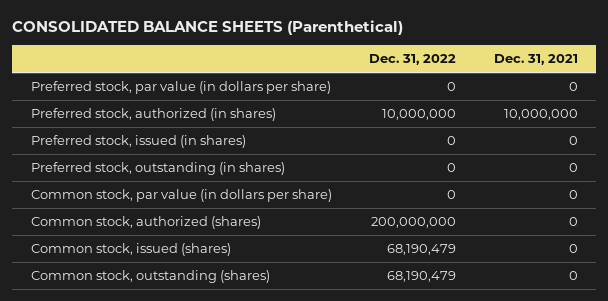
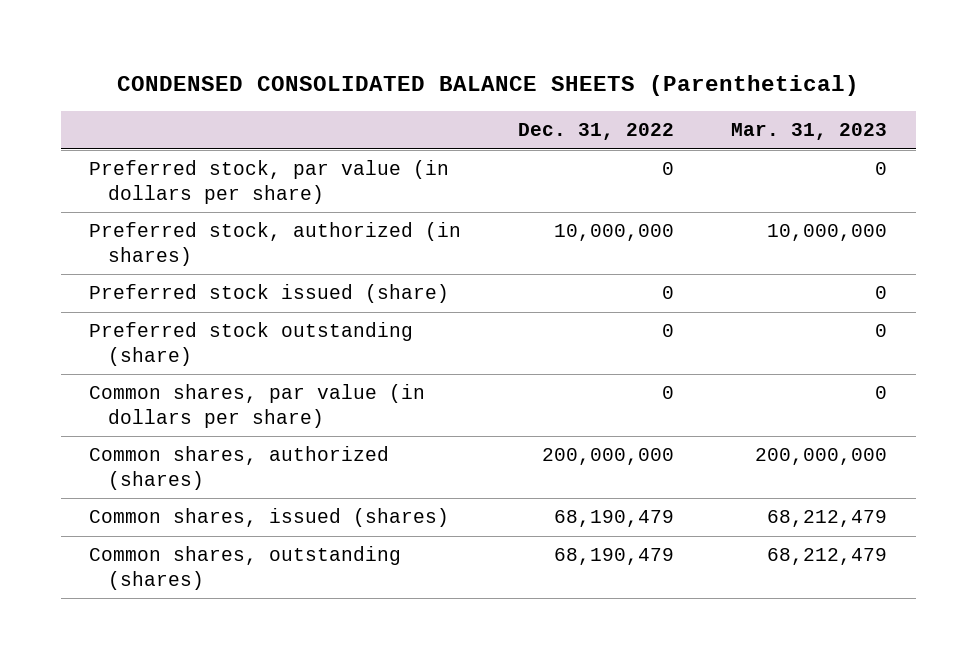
[11,20,403,36] CONSOLIDATED BALANCE SHEETS (Parenthetical) -> [117,75,860,97] CONDENSED CONSOLIDATED BALANCE SHEETS (Parenthetical)
[493,54,578,66] Dec. 31, 2021 -> none
none -> [731,123,888,141] Mar. 31, 2023
[30,134,246,148] Preferred stock, issued (in shares) -> [89,284,450,304] Preferred stock issued (share)
[30,161,285,175] Preferred stock, outstanding (in shares) -> [89,322,414,366] Preferred stock outstanding (share)
[30,188,332,202] Common stock, par value (in dollars per share) -> [89,384,426,428] Common shares, par value (in dollars per share)
[30,215,261,229] Common stock, authorized (shares) -> [89,446,390,490] Common shares, authorized (shares)
[30,242,231,256] Common stock, issued (shares) -> [89,508,450,528] Common shares, issued (shares)
[30,269,270,283] Common stock, outstanding (shares) -> [89,546,402,590] Common shares, outstanding (shares)

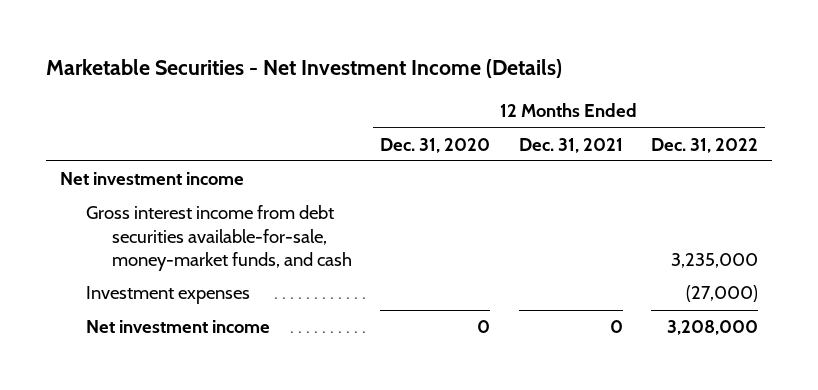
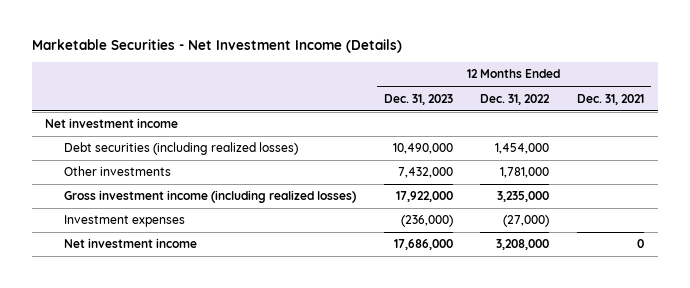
[380,137,491,153] Dec. 31, 2020 -> none
none -> [383,93,453,105] Dec. 31, 2023
none -> [64,142,299,156] Debt securities (including realized losses)
none -> [64,166,172,177] Other investments
[86,205,352,271] Gross interest income from debt securities available-for-sale, money-market funds, and cash -> [64,190,357,204] Gross investment income (including realized losses)

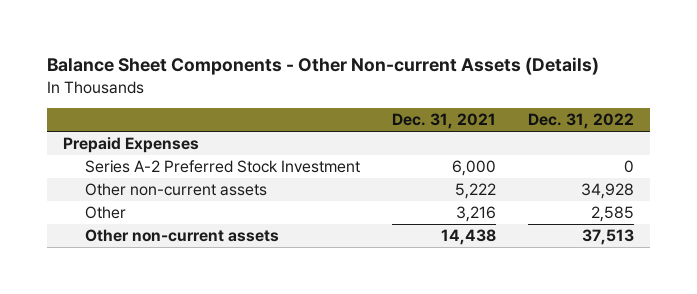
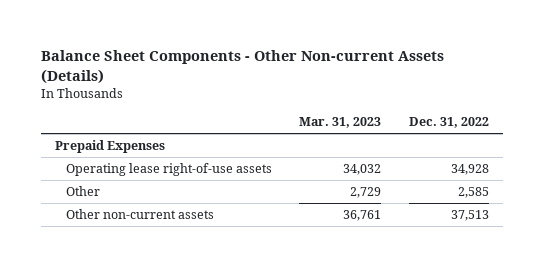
[391,113,496,130] Dec. 31, 2021 -> none
none -> [299,117,382,129] Mar. 31, 2023
[84,160,360,174] Series A-2 Preferred Stock Investment -> none
[84,183,267,197] Other non-current assets -> [65,162,272,176] Operating lease right-of-use assets

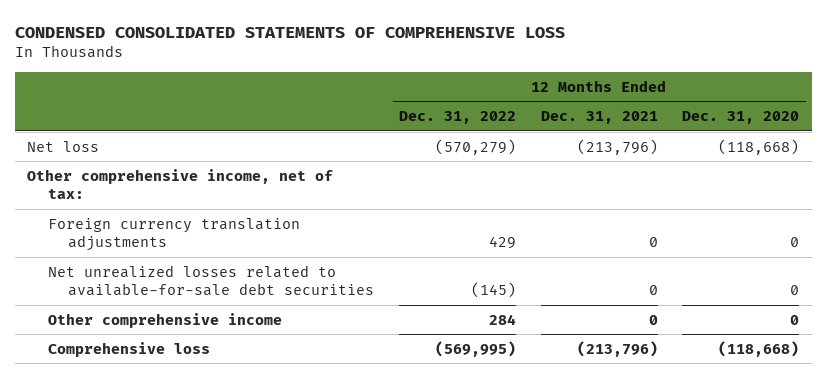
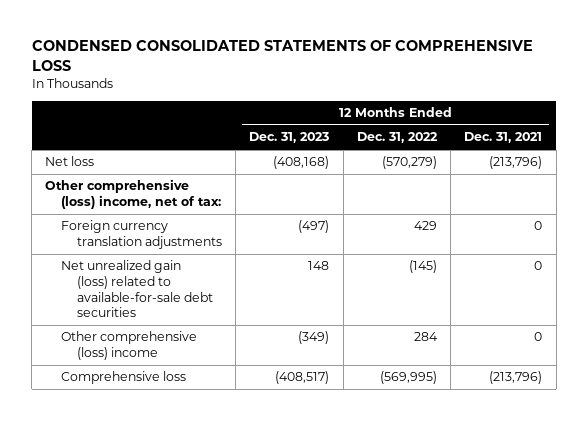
[682,110,800,124] Dec. 31, 2020 -> none
none -> [249,132,330,144] Dec. 31, 2023
[27,168,334,200] Other comprehensive income, net of tax: -> [45,179,222,209] Other comprehensive (loss) income, net of tax:
[47,264,375,297] Net unrealized losses related to available-for-sale debt securities -> [61,260,213,318] Net unrealized gain (loss) related to available-for-sale debt securities
[47,312,282,328] Other comprehensive income -> [61,331,198,360] Other comprehensive (loss) income

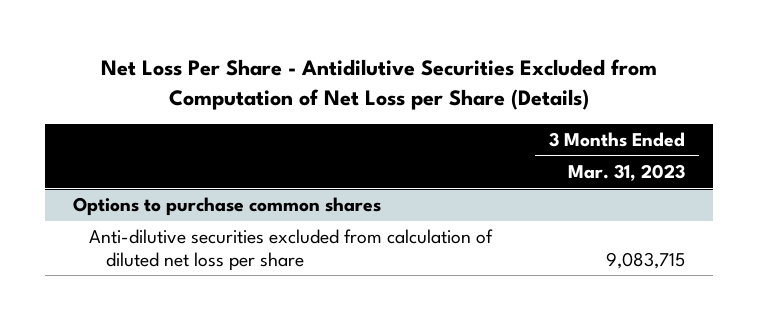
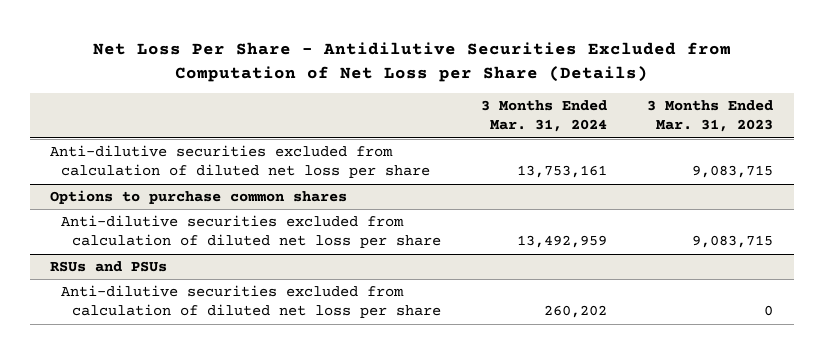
none -> [481,99,608,133] 3 Months Ended Mar. 31, 2024
none -> [50,145,430,179] Anti-dilutive securities excluded from calculation of diluted net loss per share
none -> [50,261,168,273] RSUs and PSUs
none -> [60,285,441,319] Anti-dilutive securities excluded from calculation of diluted net loss per share

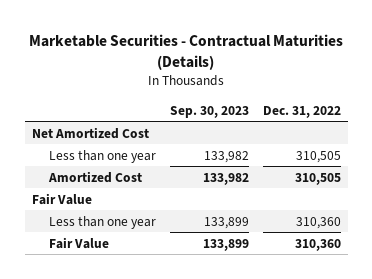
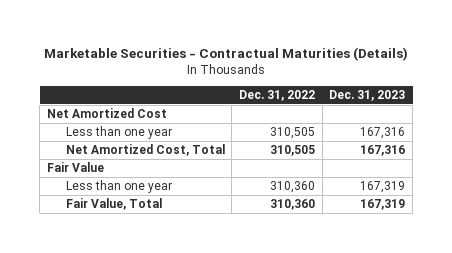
[169,105,249,118] Sep. 30, 2023 -> none
none -> [329,89,406,101] Dec. 31, 2023
[48,170,143,183] Amortized Cost -> [65,144,225,157] Net Amortized Cost, Total
[49,236,110,249] Fair Value -> [65,198,162,211] Fair Value, Total

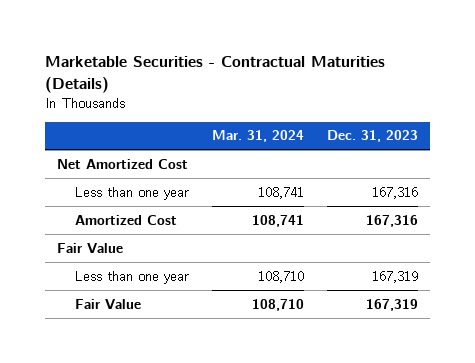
[239,89,316,101] Dec. 31, 2022 -> none
none -> [212,130,305,143] Mar. 31, 2024
[65,144,225,157] Net Amortized Cost, Total -> [75,214,178,225] Amortized Cost
[65,198,162,211] Fair Value, Total -> [75,298,142,309] Fair Value

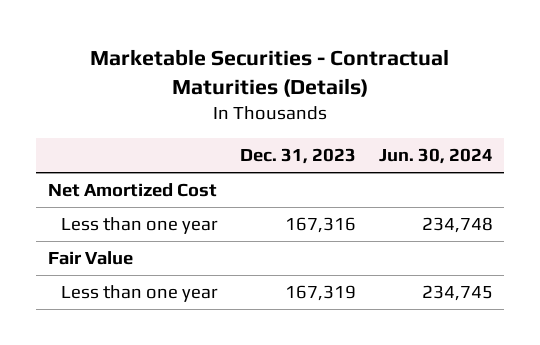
[212,130,305,143] Mar. 31, 2024 -> none
none -> [378,147,493,164] Jun. 30, 2024
[75,214,178,225] Amortized Cost -> none
[75,298,142,309] Fair Value -> none

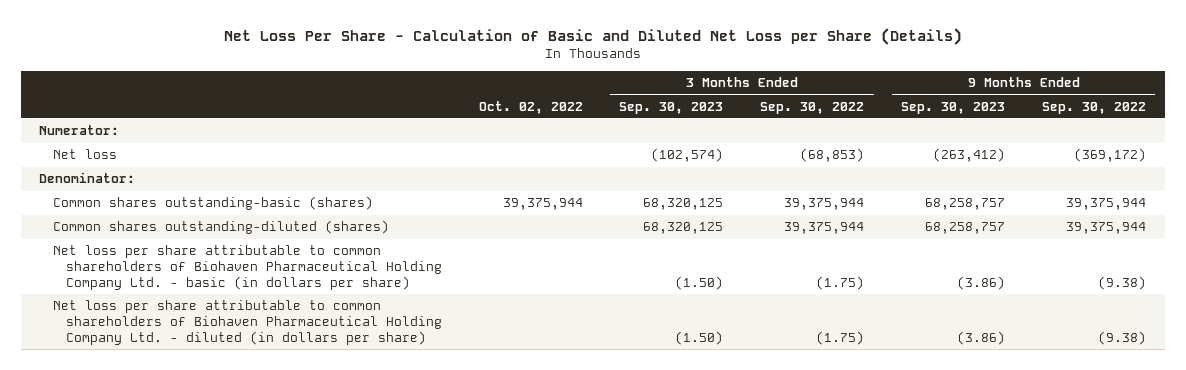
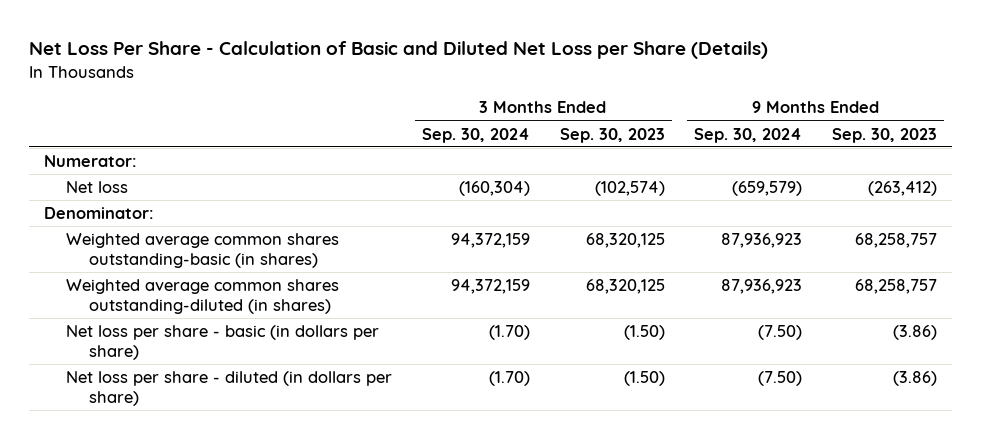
[478,100,583,114] Oct. 02, 2022 -> none
[760,101,865,114] Sep. 30, 2022 -> none
[1042,101,1147,114] Sep. 30, 2022 -> none
none -> [422,127,531,143] Sep. 30, 2024
none -> [694,127,803,143] Sep. 30, 2024
[52,196,373,211] Common shares outstanding-basic (shares) -> [66,233,340,268] Weighted average common shares outstanding-basic (in shares)
[52,220,389,235] Common shares outstanding-diluted (shares) -> [66,279,340,314] Weighted average common shares outstanding-diluted (in shares)
[52,245,442,291] Net loss per share attributable to common shareholders of Biohaven Pharmaceutical Holding Company Ltd. - basic (in dollars per share) -> [66,325,380,360] Net loss per share - basic (in dollars per share)
[52,300,442,346] Net loss per share attributable to common shareholders of Biohaven Pharmaceutical Holding Company Ltd. - diluted (in dollars per share) -> [66,371,393,406] Net loss per share - diluted (in dollars per share)

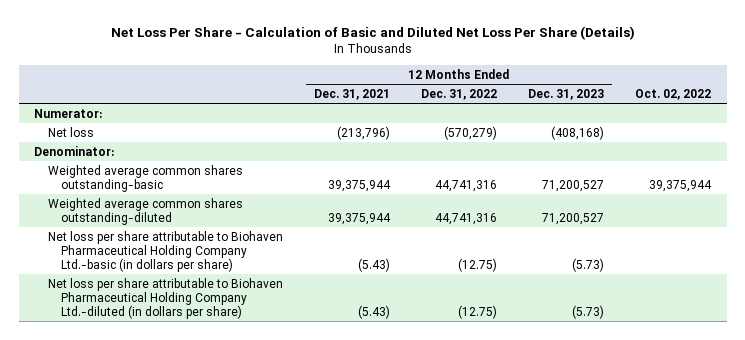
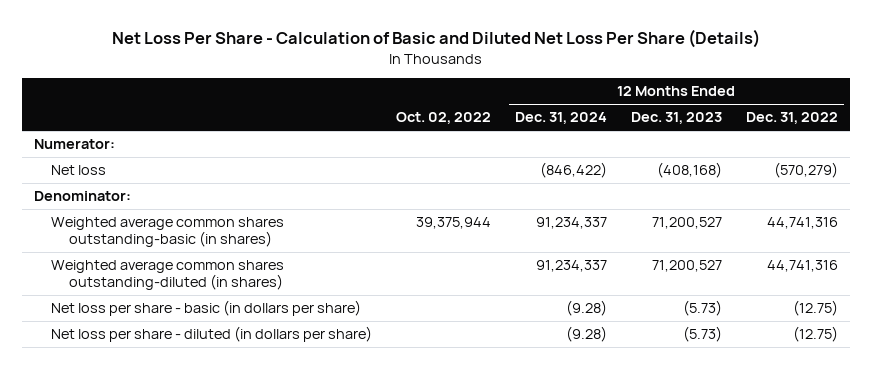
[313,89,390,101] Dec. 31, 2021 -> none
none -> [515,112,608,125] Dec. 31, 2024
[47,164,243,192] Weighted average common shares outstanding-basic -> [51,217,285,247] Weighted average common shares outstanding-basic (in shares)
[47,197,243,225] Weighted average common shares outstanding-diluted -> [51,260,285,290] Weighted average common shares outstanding-diluted (in shares)
[47,230,283,272] Net loss per share attributable to Biohaven Pharmaceutical Holding Company Ltd.-basic (in dollars per share) -> [51,300,362,317] Net loss per share - basic (in dollars per share)
[47,277,283,319] Net loss per share attributable to Biohaven Pharmaceutical Holding Company Ltd.-diluted (in dollars per share) -> [51,326,373,343] Net loss per share - diluted (in dollars per share)

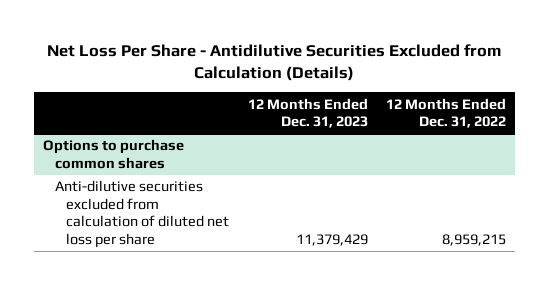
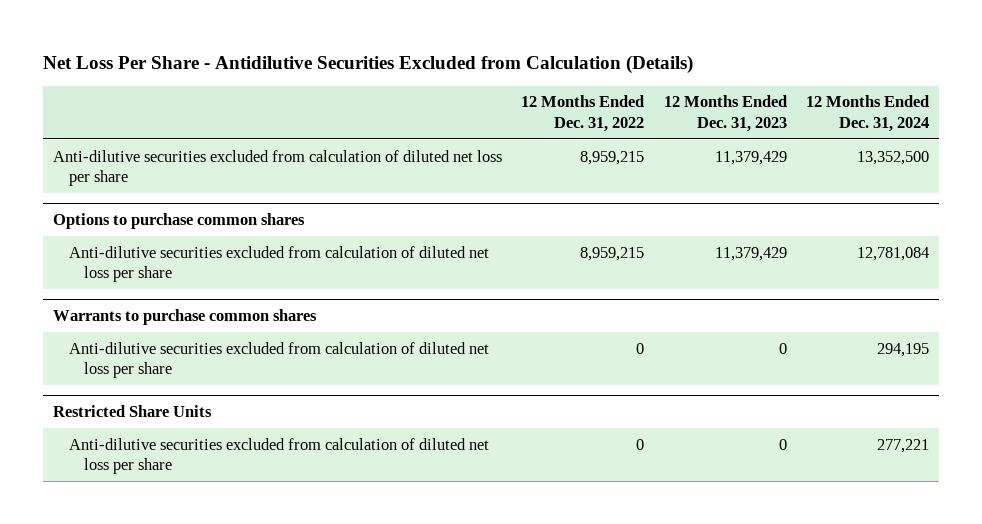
none -> [806,95,930,132] 12 Months Ended Dec. 31, 2024
none -> [53,149,503,187] Anti-dilutive securities excluded from calculation of diluted net loss per share
none -> [53,308,318,325] Warrants to purchase common shares
none -> [68,341,489,379] Anti-dilutive securities excluded from calculation of diluted net loss per share
none -> [53,404,213,417] Restricted Share Units
none -> [68,437,489,475] Anti-dilutive securities excluded from calculation of diluted net loss per share

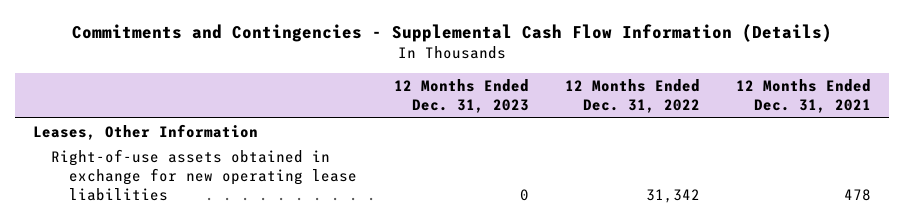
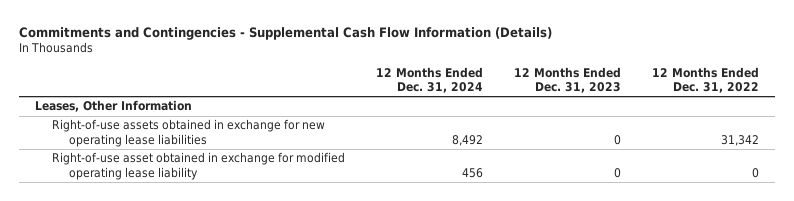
[735,79,871,114] 12 Months Ended Dec. 31, 2021 -> none
none -> [376,66,484,94] 12 Months Ended Dec. 31, 2024
none -> [51,152,345,180] Right-of-use asset obtained in exchange for modified operating lease liability

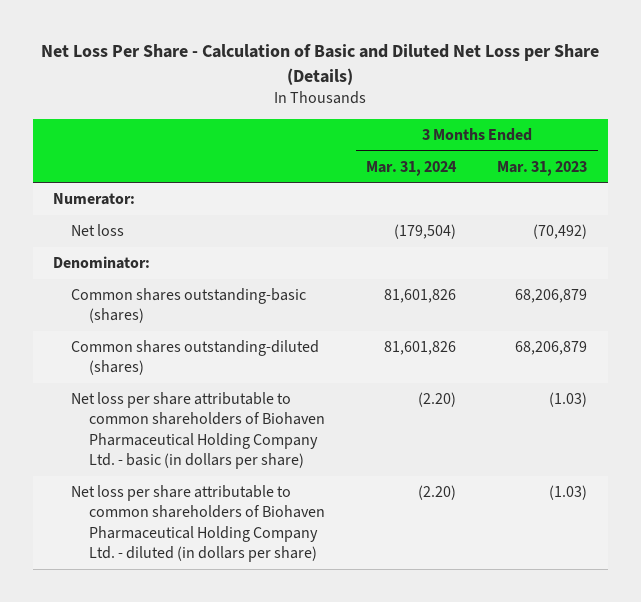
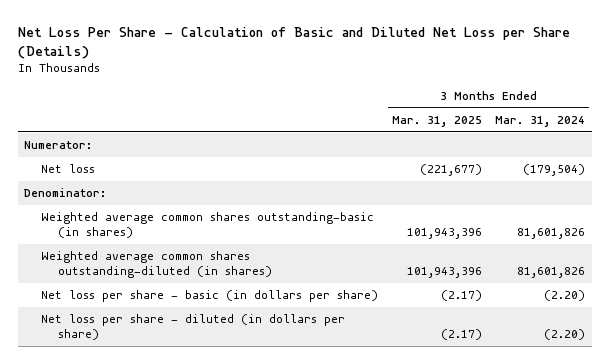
[497,160,588,176] Mar. 31, 2023 -> none
none -> [391,115,482,127] Mar. 31, 2025
[71,288,307,324] Common shares outstanding-basic (shares) -> [41,212,375,239] Weighted average common shares outstanding-basic (in shares)
[71,340,320,376] Common shares outstanding-diluted (shares) -> [41,251,273,279] Weighted average common shares outstanding-diluted (in shares)
[71,392,326,470] Net loss per share attributable to common shareholders of Biohaven Pharmaceutical Holding Company Ltd. - basic (in dollars per share) -> [41,290,379,303] Net loss per share - basic (in dollars per share)
[71,485,326,563] Net loss per share attributable to common shareholders of Biohaven Pharmaceutical Holding Company Ltd. - diluted (in dollars per share) -> [41,314,346,341] Net loss per share - diluted (in dollars per share)

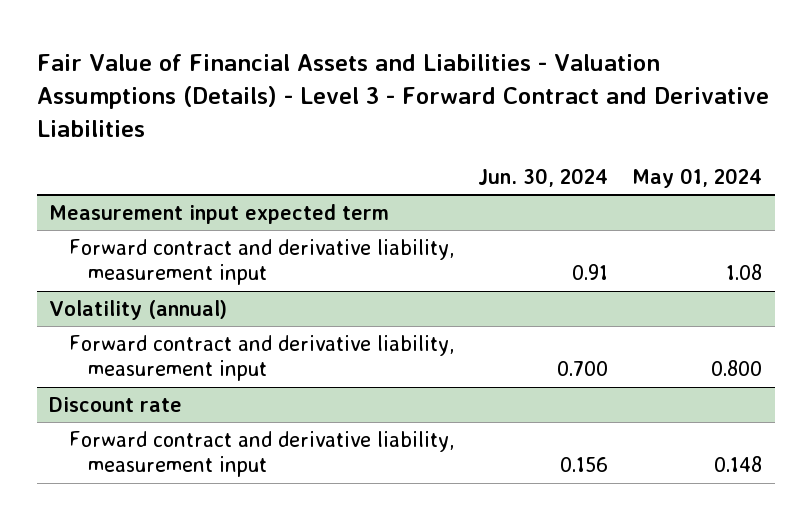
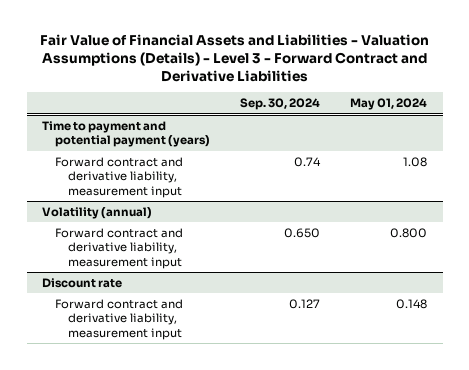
[478,168,609,188] Jun. 30, 2024 -> none
none -> [240,98,321,111] Sep. 30, 2024
[49,204,390,225] Measurement input expected term -> [41,120,210,148] Time to payment and potential payment (years)

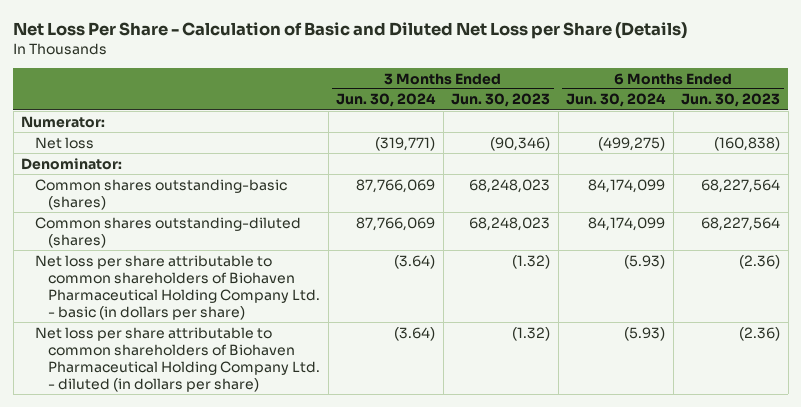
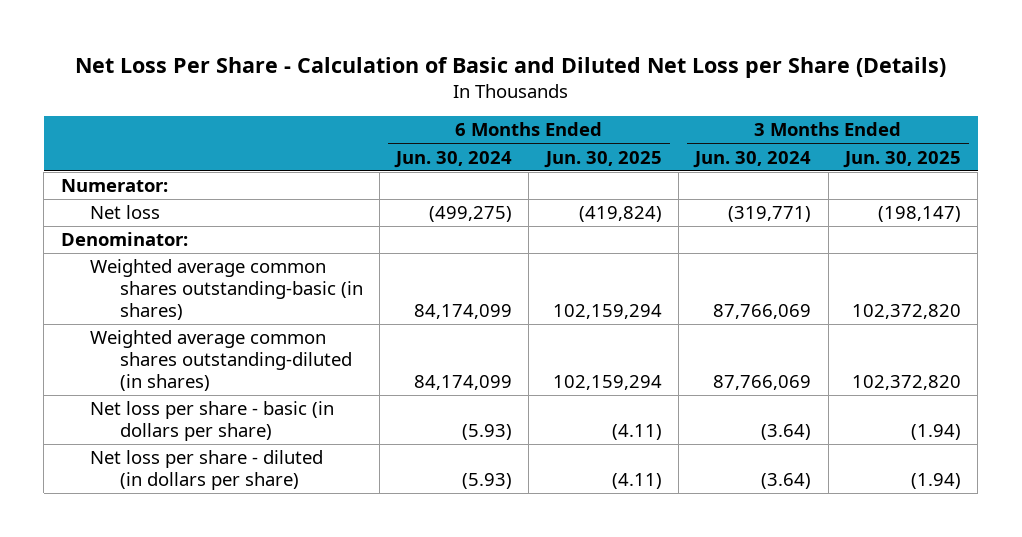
[451,93,551,108] Jun. 30, 2023 -> none
[681,93,781,108] Jun. 30, 2023 -> none
none -> [543,150,662,168] Jun. 30, 2025
none -> [842,150,961,168] Jun. 30, 2025
[34,178,287,210] Common shares outstanding-basic (shares) -> [90,259,363,321] Weighted average common shares outstanding-basic (in shares)
[34,216,301,248] Common shares outstanding-diluted (shares) -> [90,330,352,392] Weighted average common shares outstanding-diluted (in shares)
[34,254,321,321] Net loss per share attributable to common shareholders of Biohaven Pharmaceutical Holding Company Ltd. - basic (in dollars per share) -> [90,401,335,442] Net loss per share - basic (in dollars per share)
[34,326,321,393] Net loss per share attributable to common shareholders of Biohaven Pharmaceutical Holding Company Ltd. - diluted (in dollars per share) -> [90,450,324,491] Net loss per share - diluted (in dollars per share)

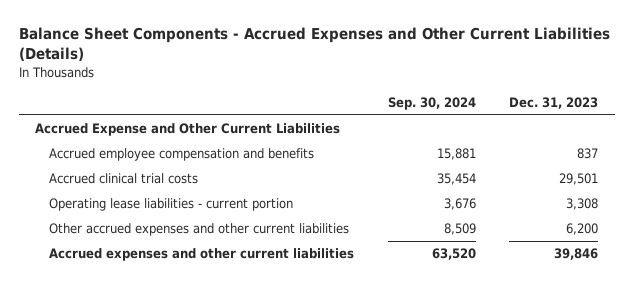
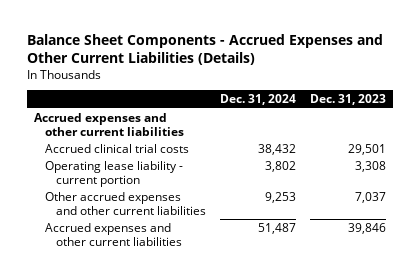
[387,97,476,111] Sep. 30, 2024 -> none
none -> [220,94,297,106] Dec. 31, 2024
[49,148,315,162] Accrued employee compensation and benefits -> none
[35,123,341,137] Accrued Expense and Other Current Liabilities -> [33,112,185,136] Accrued expenses and other current liabilities
[49,198,294,212] Operating lease liabilities - current portion -> [45,160,184,187] Operating lease liability - current portion
[566,223,599,236] 6,200 -> [355,191,387,203] 7,037

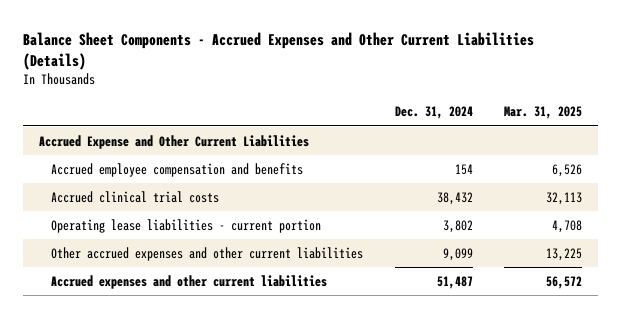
[310,94,387,106] Dec. 31, 2023 -> none
none -> [504,106,583,120] Mar. 31, 2025
[33,112,185,136] Accrued expenses and other current liabilities -> [39,134,310,149] Accrued Expense and Other Current Liabilities
none -> [51,162,304,177] Accrued employee compensation and benefits
[45,160,184,187] Operating lease liability - current portion -> [51,218,322,233] Operating lease liabilities - current portion
[265,191,297,203] 9,253 -> [442,247,473,261] 9,099

